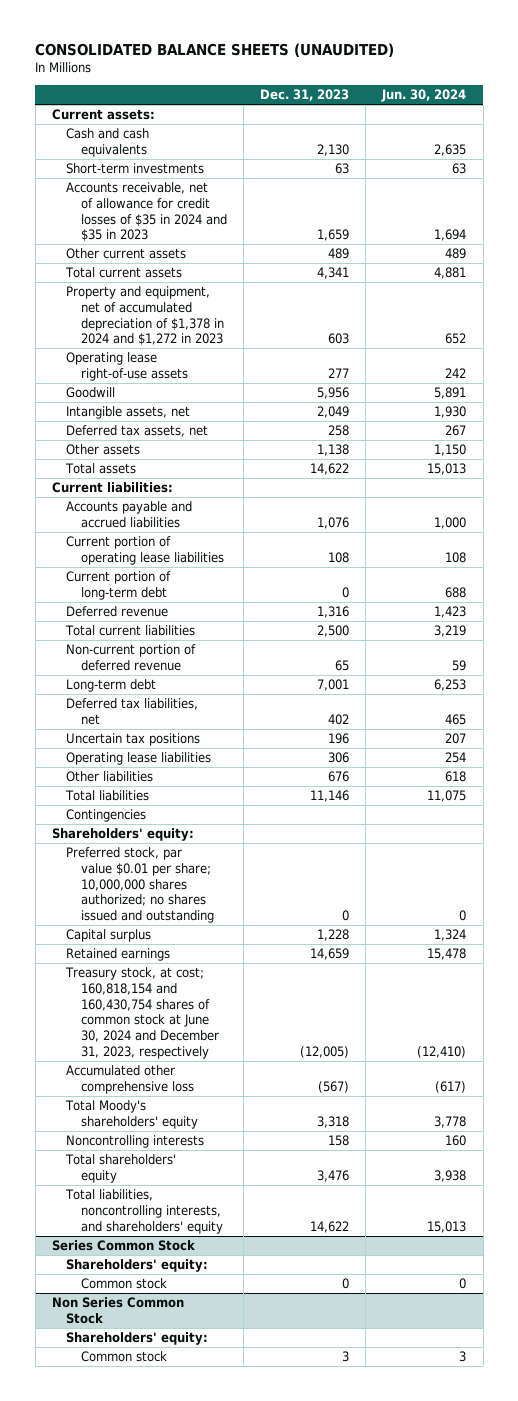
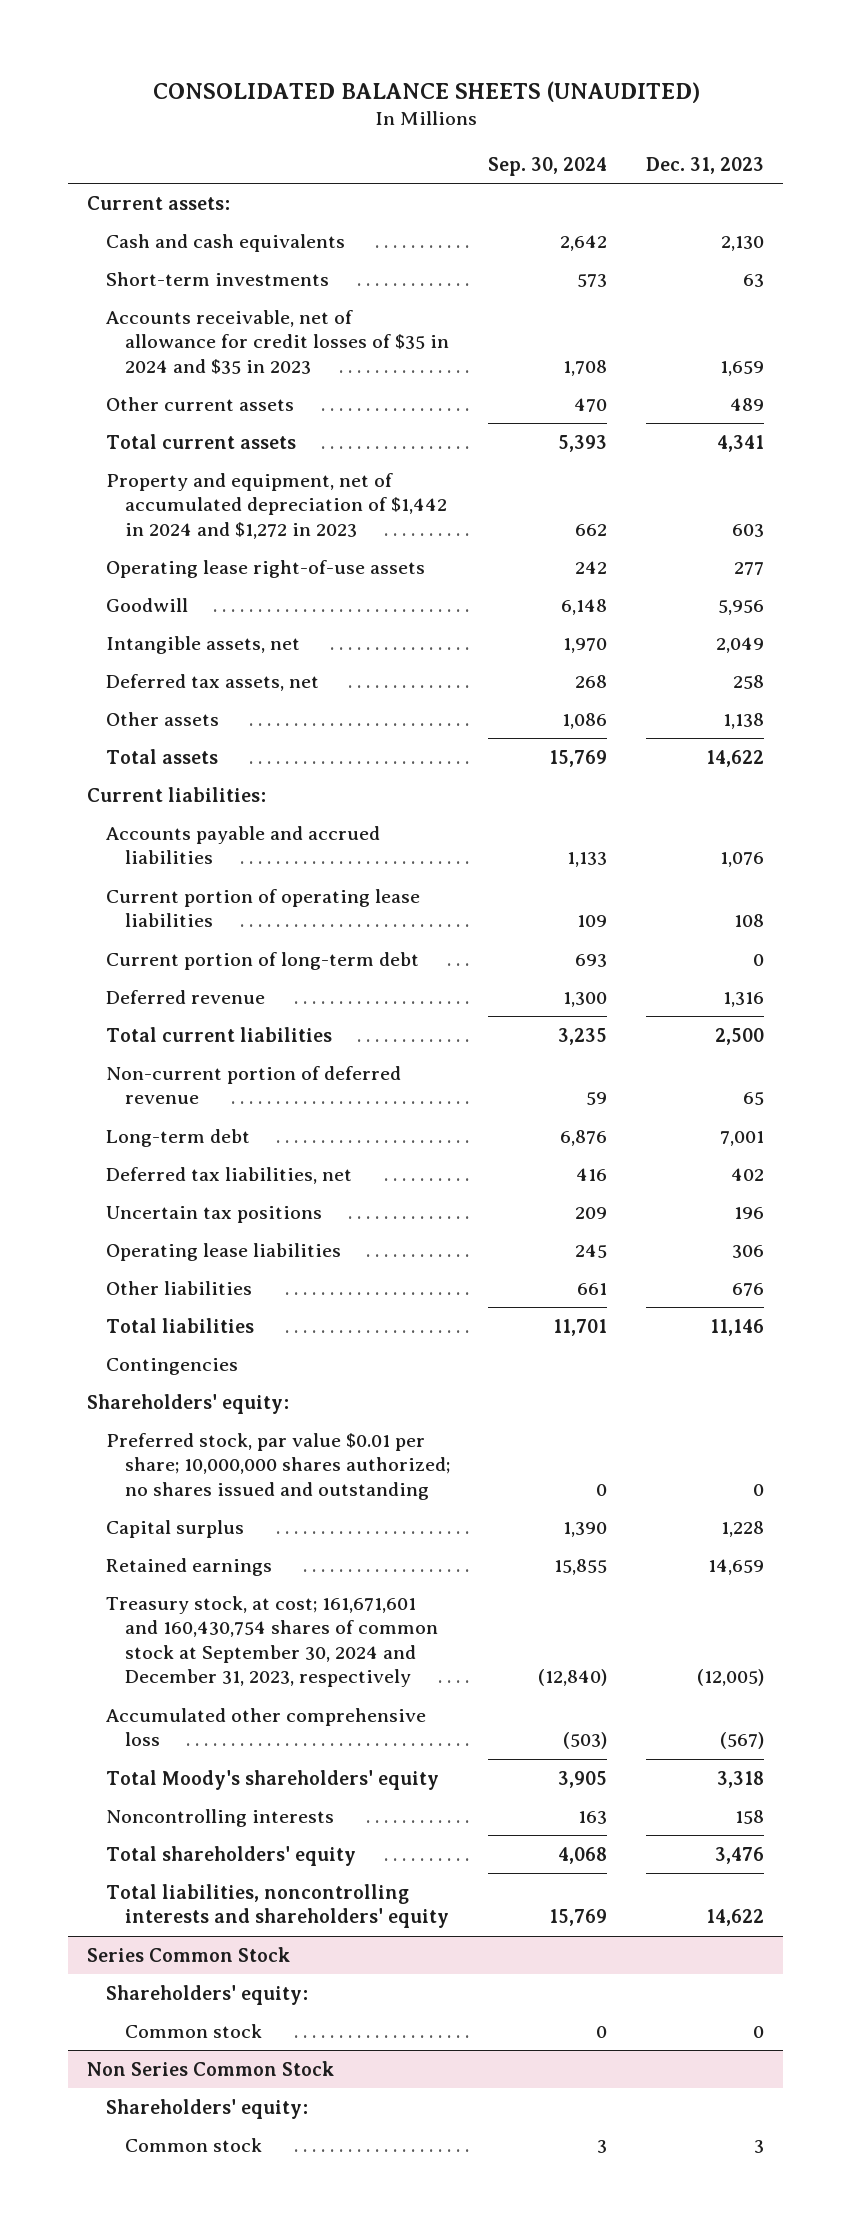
[381,89,467,103] Jun. 30, 2024 -> none
none -> [488,156,608,176] Sep. 30, 2024
[66,286,225,346] Property and equipment, net of accumulated depreciation of $1,378 in 2024 and $1,272 in 2023 -> [106,473,448,539] Property and equipment, net of accumulated depreciation of $1,442 in 2024 and $1,272 in 2023
[65,967,220,1059] Treasury stock, at cost; 160,818,154 and 160,430,754 shares of common stock at June 30, 2024 and December 31, 2023, respectively -> [106,1596,439,1688] Treasury stock, at cost; 161,671,601 and 160,430,754 shares of common stock at September 30, 2024 and December 31, 2023, respectively
[65,1189,224,1234] Total liabilities, noncontrolling interests, and shareholders' equity -> [106,1884,450,1929] Total liabilities, noncontrolling interests and shareholders' equity

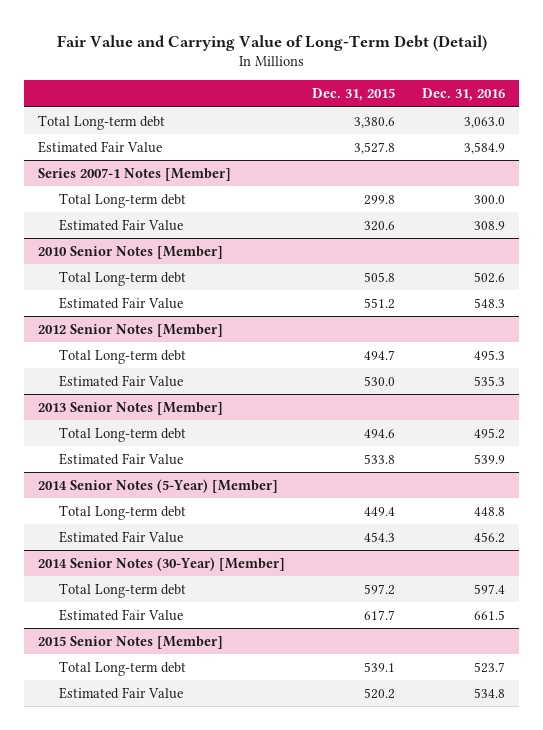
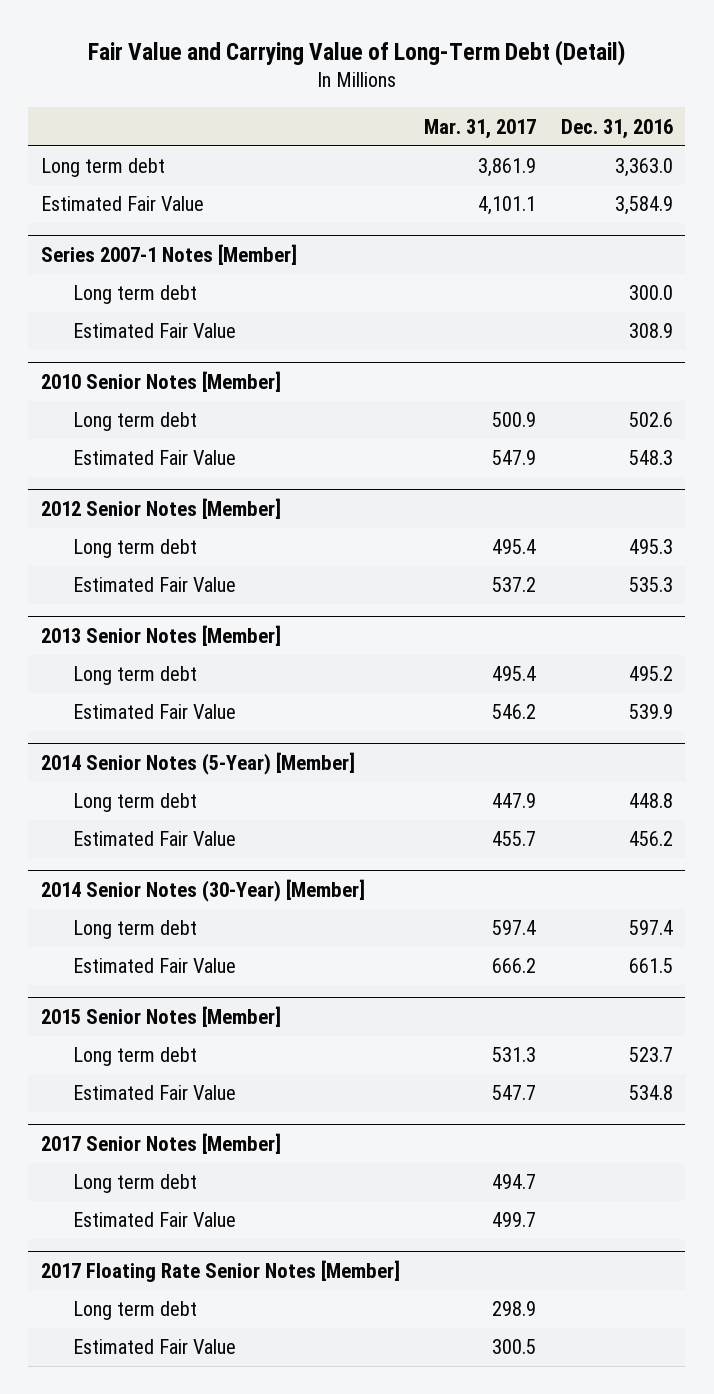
[312,88,396,102] Dec. 31, 2015 -> none
none -> [424,118,537,139] Mar. 31, 2017
[37,114,165,130] Total Long-term debt -> [40,158,165,178] Long term debt
[464,116,506,128] 3,063.0 -> [615,158,674,178] 3,363.0
[59,192,187,208] Total Long-term debt -> [72,285,197,305] Long term debt
[59,270,187,286] Total Long-term debt -> [72,412,197,432] Long term debt
[59,348,187,364] Total Long-term debt -> [72,539,197,559] Long term debt
[59,426,187,442] Total Long-term debt -> [72,666,197,686] Long term debt
[59,504,187,520] Total Long-term debt -> [72,793,197,813] Long term debt
[59,582,187,598] Total Long-term debt -> [72,920,197,940] Long term debt
[59,660,187,676] Total Long-term debt -> [72,1047,197,1067] Long term debt
none -> [40,1133,281,1155] 2017 Senior Notes [Member]
none -> [72,1174,197,1194] Long term debt
none -> [72,1212,236,1228] Estimated Fair Value
none -> [40,1260,400,1283] 2017 Floating Rate Senior Notes [Member]
none -> [72,1301,197,1321] Long term debt
none -> [72,1339,236,1355] Estimated Fair Value

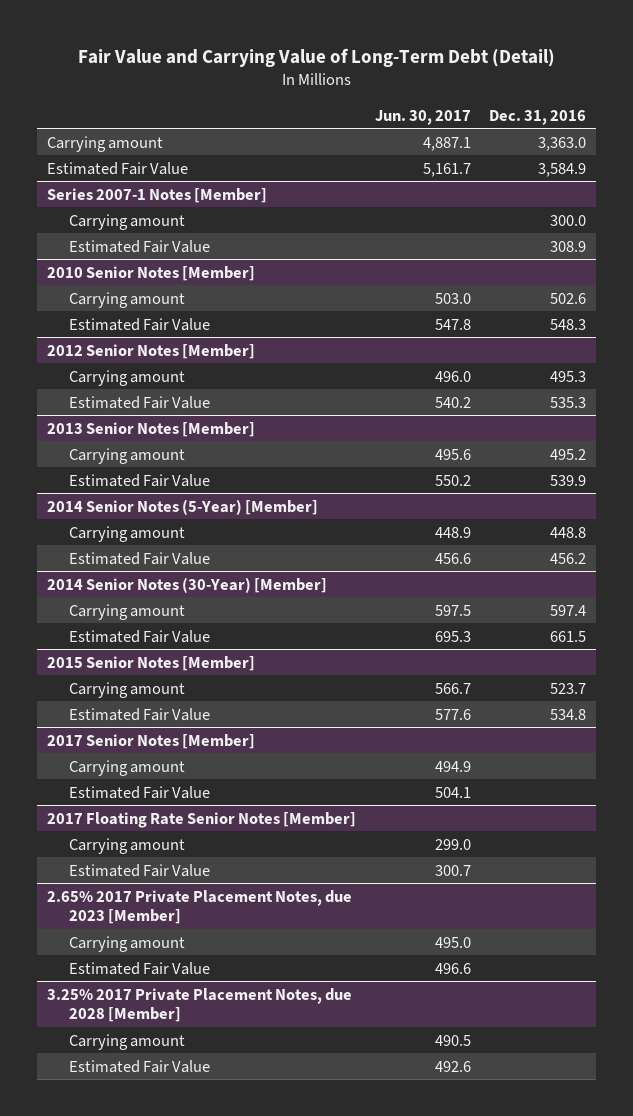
[424,118,537,139] Mar. 31, 2017 -> none
none -> [374,109,471,125] Jun. 30, 2017
[40,158,165,178] Long term debt -> [46,135,163,152] Carrying amount
[72,285,197,305] Long term debt -> [69,213,186,230] Carrying amount
[72,412,197,432] Long term debt -> [69,291,186,308] Carrying amount
[72,539,197,559] Long term debt -> [69,369,186,386] Carrying amount
[72,666,197,686] Long term debt -> [69,447,186,464] Carrying amount
[72,793,197,813] Long term debt -> [69,525,186,542] Carrying amount
[72,920,197,940] Long term debt -> [69,603,186,620] Carrying amount
[72,1047,197,1067] Long term debt -> [69,681,186,698] Carrying amount
[72,1174,197,1194] Long term debt -> [69,759,186,776] Carrying amount
[72,1301,197,1321] Long term debt -> [69,837,186,854] Carrying amount
none -> [46,889,352,925] 2.65% 2017 Private Placement Notes, due 2023 [Member]
none -> [69,935,186,952] Carrying amount
none -> [69,961,211,975] Estimated Fair Value
none -> [46,987,352,1023] 3.25% 2017 Private Placement Notes, due 2028 [Member]
none -> [69,1033,186,1050] Carrying amount
none -> [69,1059,211,1073] Estimated Fair Value

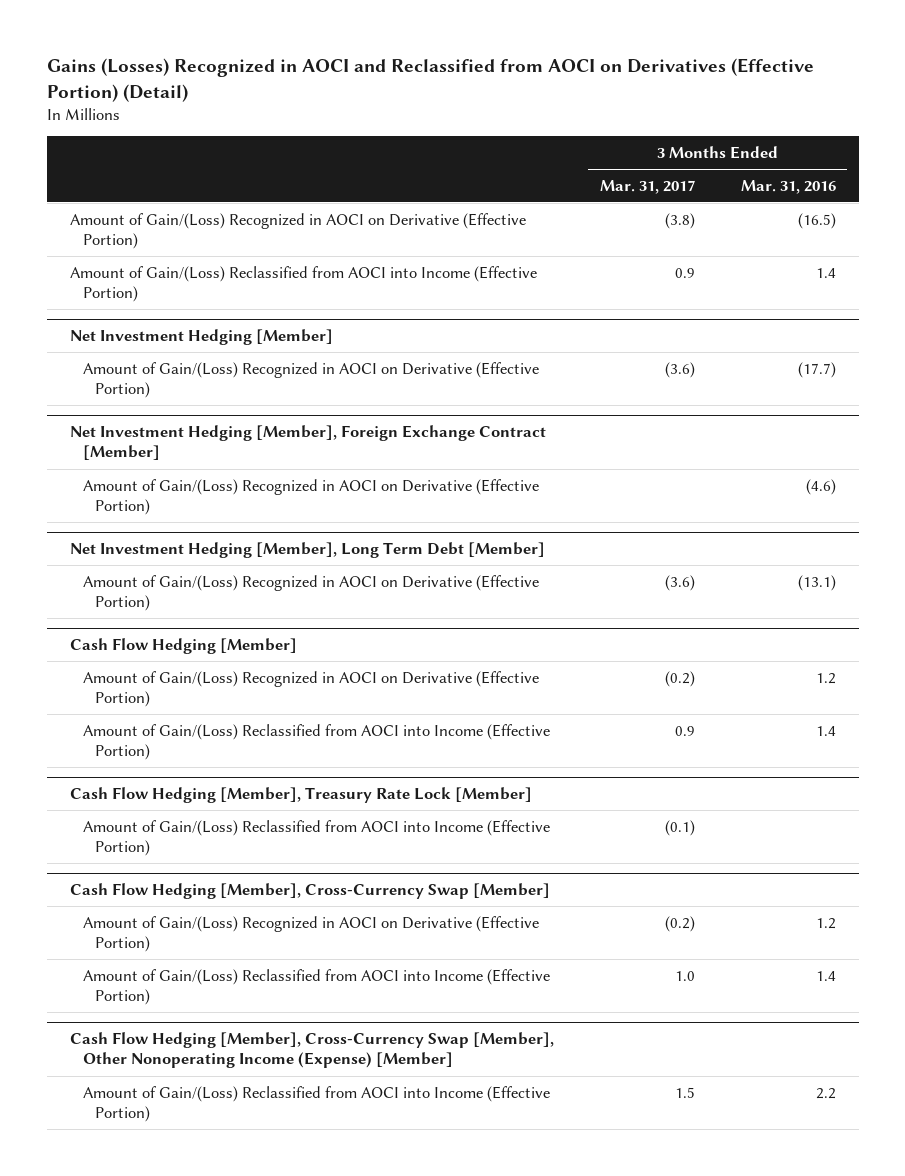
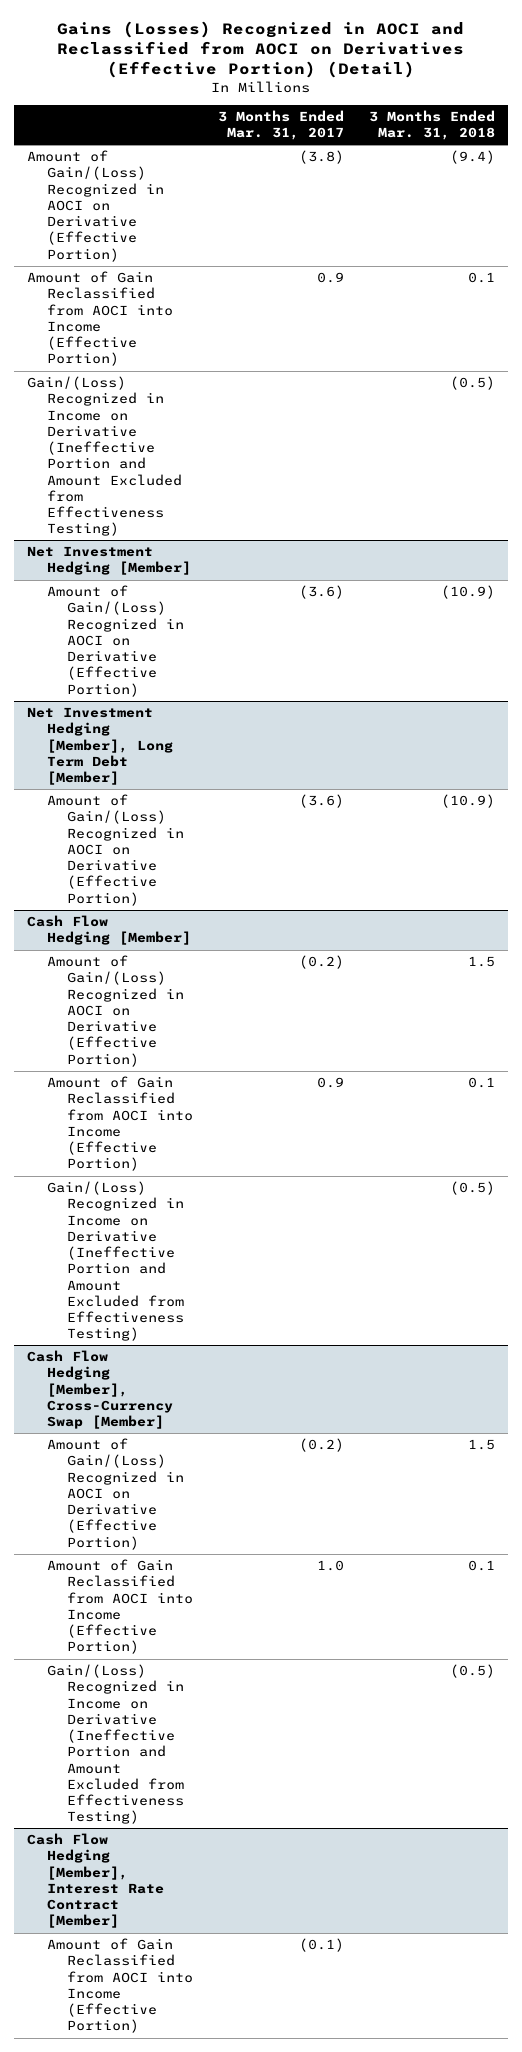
[740,179,836,194] Mar. 31, 2016 -> none
none -> [369,109,496,141] 3 Months Ended Mar. 31, 2018
[69,265,537,303] Amount of Gain/(Loss) Reclassified from AOCI into Income (Effective Portion) -> [26,271,173,367] Amount of Gain Reclassified from AOCI into Income (Effective Portion)
none -> [26,376,182,537] Gain/(Loss) Recognized in Income on Derivative (Ineffective Portion and Amount Excluded from Effectiveness Testing)
[69,424,546,461] Net Investment Hedging [Member], Foreign Exchange Contract [Member] -> none
[82,478,539,516] Amount of Gain/(Loss) Recognized in AOCI on Derivative (Effective Portion) -> none
[69,786,532,803] Cash Flow Hedging [Member], Treasury Rate Lock [Member] -> none
[82,819,550,857] Amount of Gain/(Loss) Reclassified from AOCI into Income (Effective Portion) -> none
[82,723,550,761] Amount of Gain/(Loss) Reclassified from AOCI into Income (Effective Portion) -> [46,1076,193,1172] Amount of Gain Reclassified from AOCI into Income (Effective Portion)
none -> [46,1181,184,1342] Gain/(Loss) Recognized in Income on Derivative (Ineffective Portion and Amount Excluded from Effectiveness Testing)
[69,1031,554,1069] Cash Flow Hedging [Member], Cross-Currency Swap [Member], Other Nonoperating Income (Expense) [Member] -> none
[82,968,550,1006] Amount of Gain/(Loss) Reclassified from AOCI into Income (Effective Portion) -> [46,1559,193,1655] Amount of Gain Reclassified from AOCI into Income (Effective Portion)
none -> [46,1664,184,1825] Gain/(Loss) Recognized in Income on Derivative (Ineffective Portion and Amount Excluded from Effectiveness Testing)
none -> [26,1833,164,1929] Cash Flow Hedging [Member], Interest Rate Contract [Member]
[82,1085,550,1123] Amount of Gain/(Loss) Reclassified from AOCI into Income (Effective Portion) -> [46,1938,193,2034] Amount of Gain Reclassified from AOCI into Income (Effective Portion)
[674,1086,695,1098] 1.5 -> [298,1938,344,1953] (0.1)

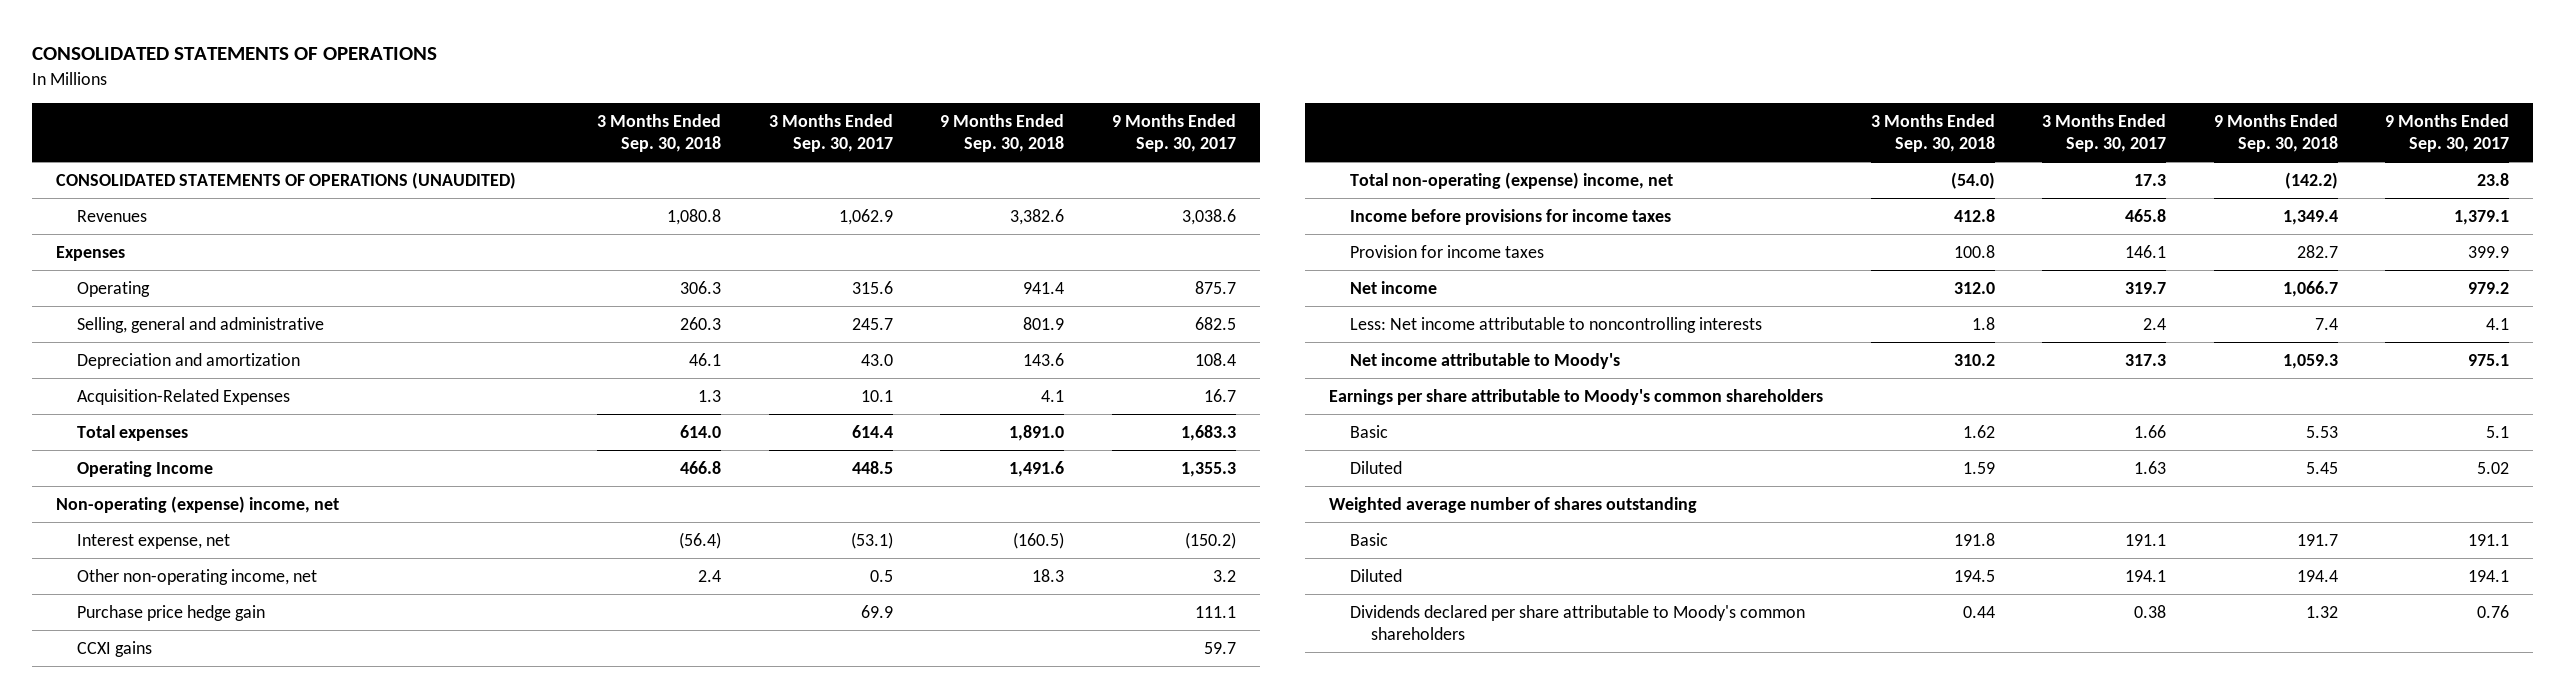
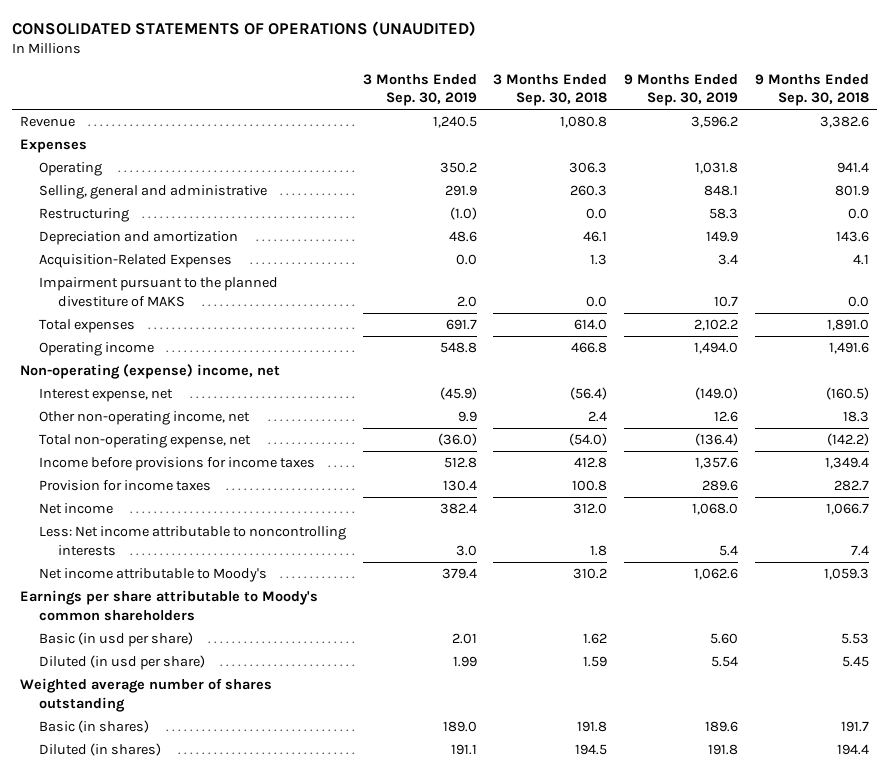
[31,47,437,61] CONSOLIDATED STATEMENTS OF OPERATIONS -> [11,20,476,36] CONSOLIDATED STATEMENTS OF OPERATIONS (UNAUDITED)
[768,113,893,153] 3 Months Ended Sep. 30, 2017 -> none
[1111,113,1236,153] 9 Months Ended Sep. 30, 2017 -> none
none -> [362,73,477,107] 3 Months Ended Sep. 30, 2019
none -> [624,73,739,107] 9 Months Ended Sep. 30, 2019
[55,171,516,189] CONSOLIDATED STATEMENTS OF OPERATIONS (UNAUDITED) -> none
[76,209,147,222] Revenues -> [19,116,75,128] Revenue
none -> [39,208,130,223] Restructuring
none -> [39,277,279,307] Impairment pursuant to the planned divestiture of MAKS
[76,460,213,477] Operating Income -> [39,342,155,357] Operating income
[76,604,265,621] Purchase price hedge gain -> none
[76,640,152,657] CCXI gains -> none
[1349,171,1673,189] Total non-operating (expense) income, net -> [39,434,252,449] Total non-operating expense, net
[1349,424,1388,438] Basic -> [39,632,194,648] Basic (in usd per share)
[1349,460,1402,474] Diluted -> [39,655,206,671] Diluted (in usd per share)
[1349,604,1805,641] Dividends declared per share attributable to Moody's common shareholders -> none
[1349,532,1388,546] Basic -> [39,720,150,734] Basic (in shares)
[1349,568,1402,582] Diluted -> [39,743,162,757] Diluted (in shares)

